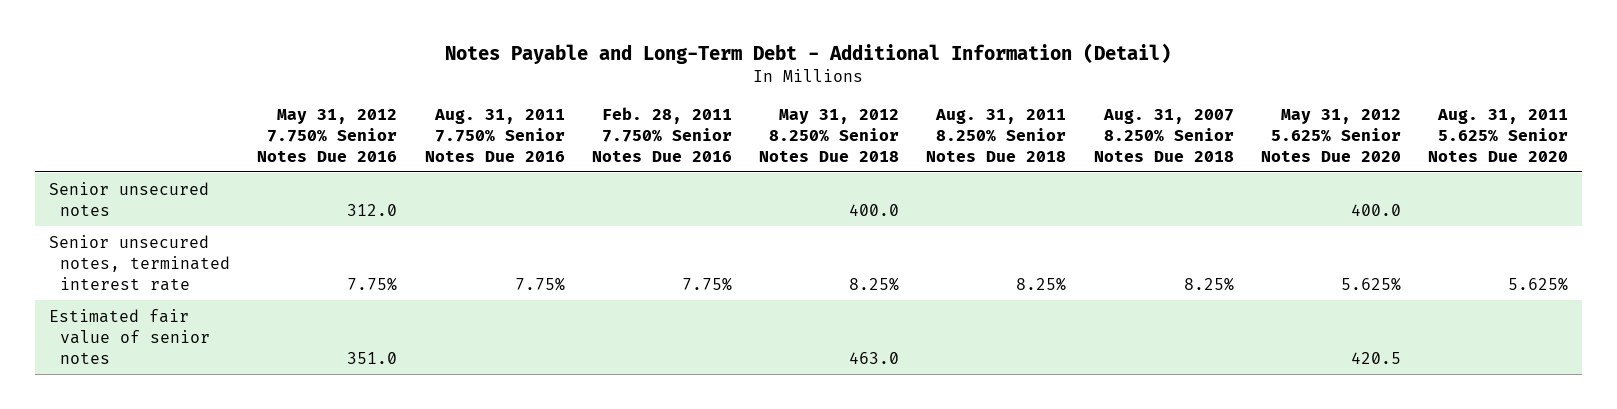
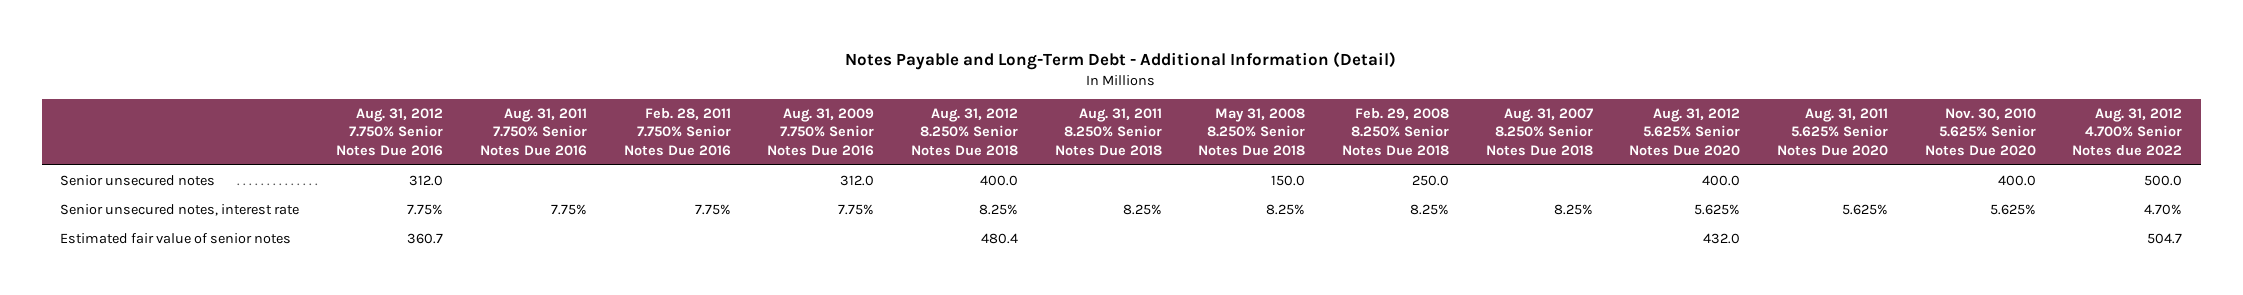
[257,108,398,162] May 31, 2012 7.750% Senior Notes Due 2016 -> none
[759,108,900,162] May 31, 2012 8.250% Senior Notes Due 2018 -> none
[1260,108,1401,162] May 31, 2012 5.625% Senior Notes Due 2020 -> none
none -> [336,108,444,156] Aug. 31, 2012 7.750% Senior Notes Due 2016
none -> [767,108,875,156] Aug. 31, 2009 7.750% Senior Notes Due 2016
none -> [910,108,1018,156] Aug. 31, 2012 8.250% Senior Notes Due 2018
none -> [1198,108,1306,156] May 31, 2008 8.250% Senior Notes Due 2018
none -> [1342,108,1450,156] Feb. 29, 2008 8.250% Senior Notes Due 2018
none -> [1629,108,1741,156] Aug. 31, 2012 5.625% Senior Notes Due 2020
none -> [1924,108,2036,156] Nov. 30, 2010 5.625% Senior Notes Due 2020
none -> [2072,108,2183,156] Aug. 31, 2012 4.700% Senior Notes due 2022
[48,234,231,291] Senior unsecured notes, terminated interest rate -> [60,203,300,216] Senior unsecured notes, interest rate

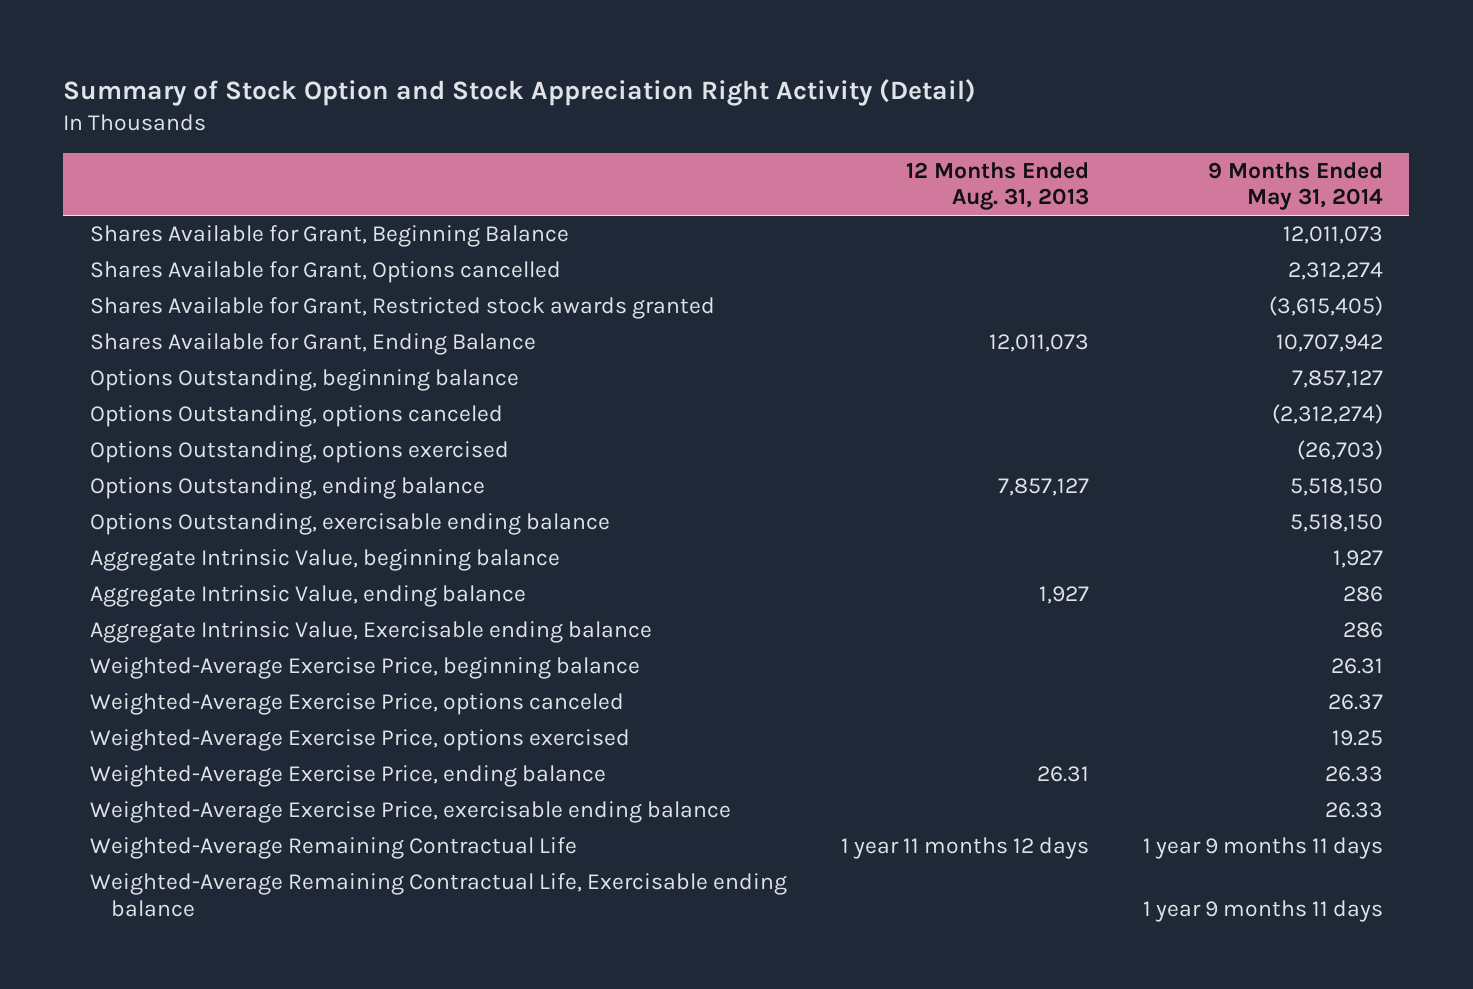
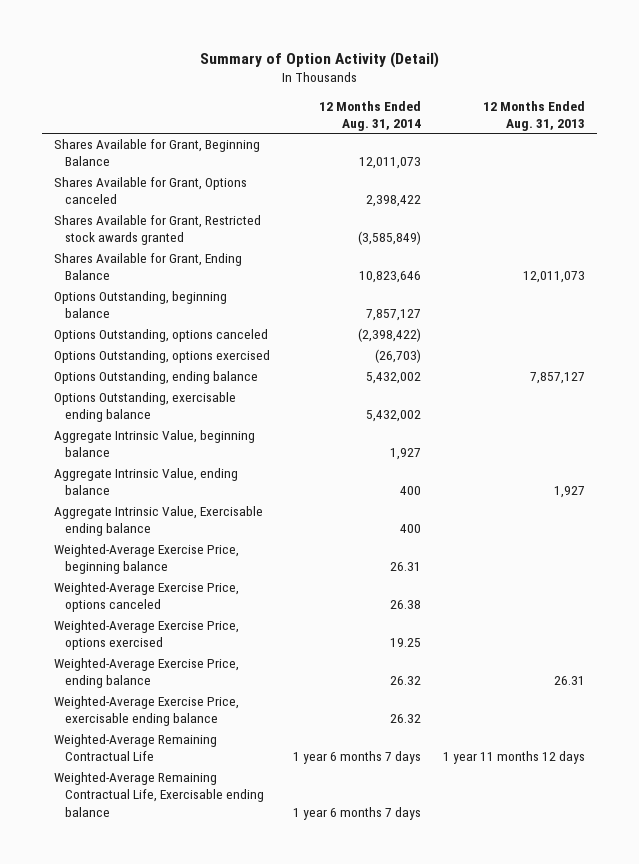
[63,78,977,106] Summary of Stock Option and Stock Appreciation Right Activity (Detail) -> [199,51,439,68] Summary of Option Activity (Detail)
[1207,161,1383,211] 9 Months Ended May 31, 2014 -> none
none -> [318,100,421,131] 12 Months Ended Aug. 31, 2014
[90,261,562,284] Shares Available for Grant, Options cancelled -> [53,177,247,205] Shares Available for Grant, Options canceled

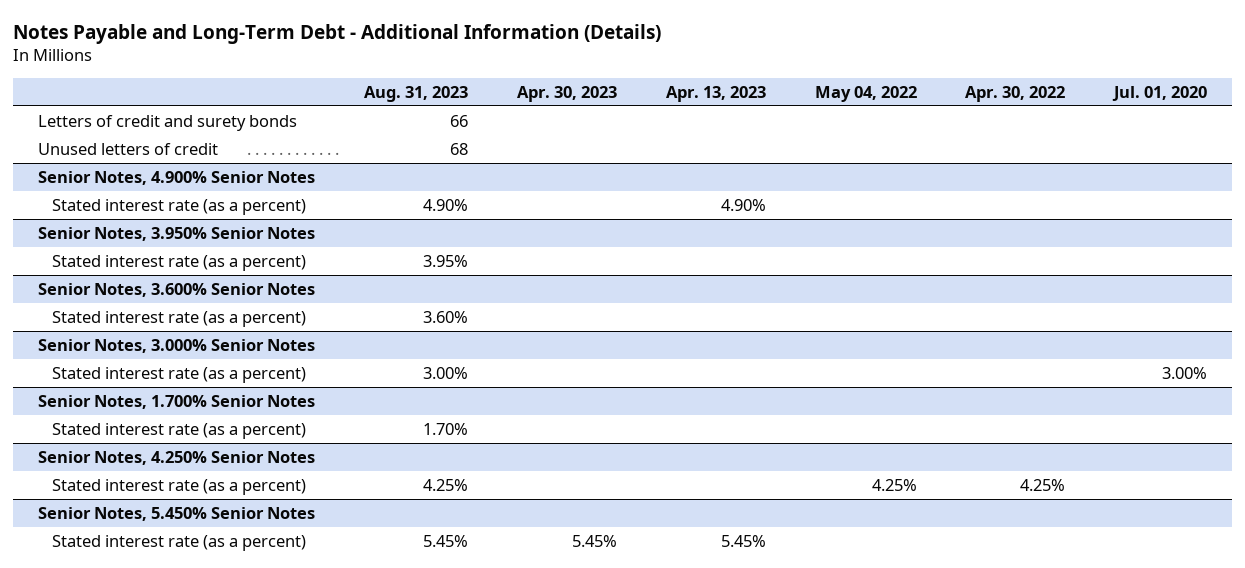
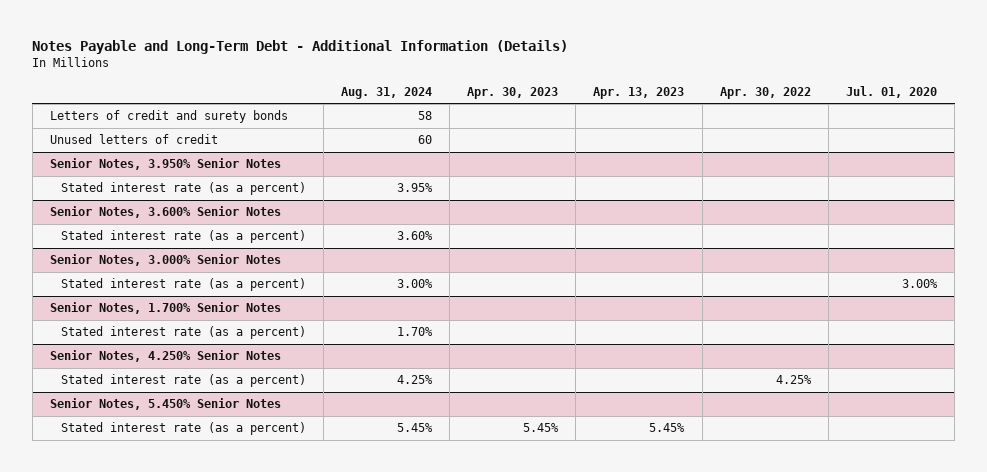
[363,85,468,102] Aug. 31, 2023 -> none
[814,85,917,102] May 04, 2022 -> none
none -> [340,86,432,99] Aug. 31, 2024
[37,171,315,186] Senior Notes, 4.900% Senior Notes -> none
[52,199,307,216] Stated interest rate (as a percent) -> none

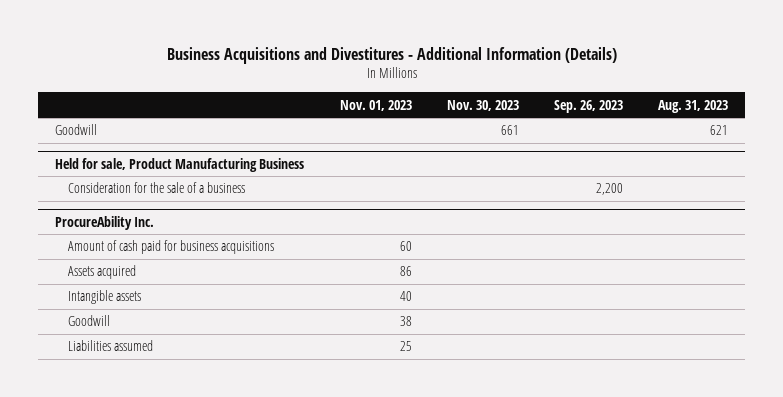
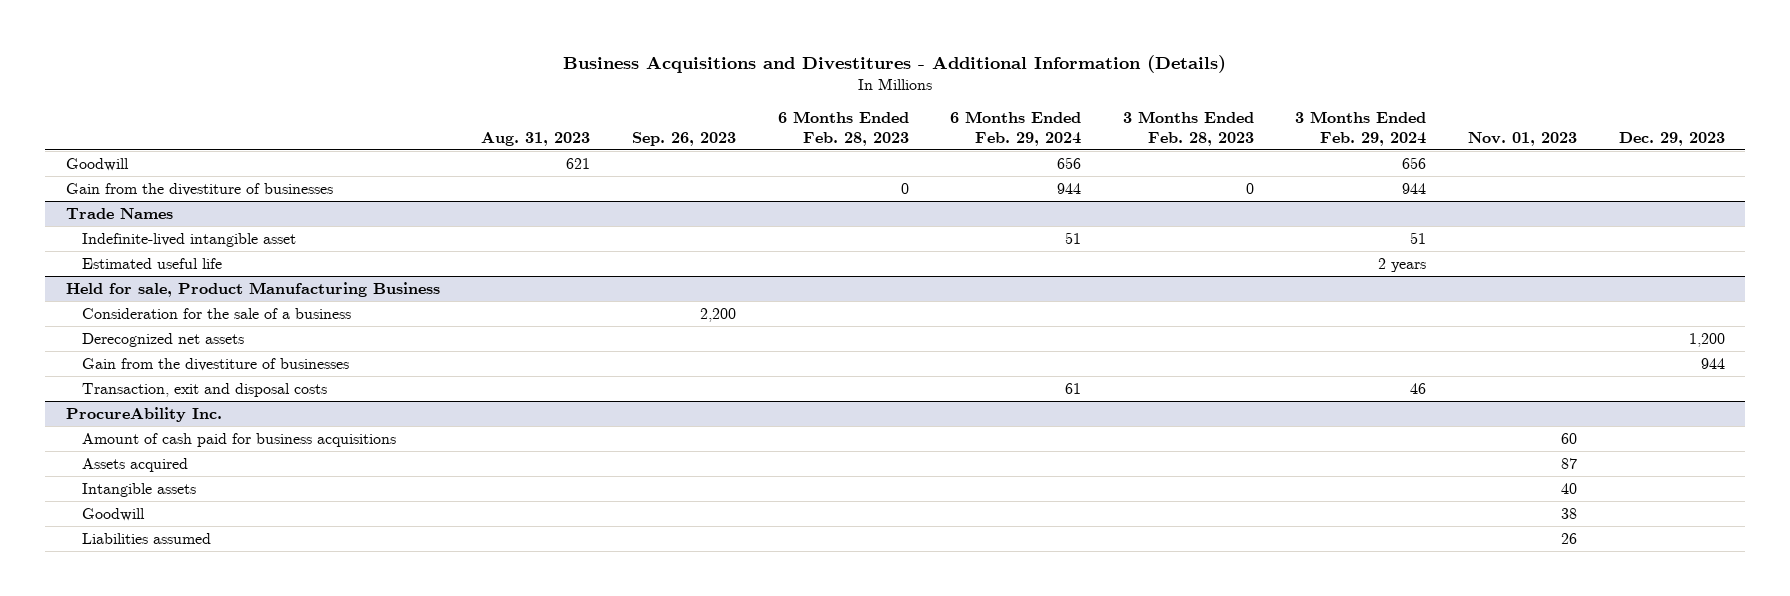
[446,99,519,111] Nov. 30, 2023 -> none
none -> [777,111,909,146] 6 Months Ended Feb. 28, 2023
none -> [950,111,1082,146] 6 Months Ended Feb. 29, 2024
none -> [1122,111,1254,146] 3 Months Ended Feb. 28, 2023
none -> [1295,111,1427,146] 3 Months Ended Feb. 29, 2024
none -> [1618,131,1725,146] Dec. 29, 2023
none -> [65,182,333,196] Gain from the divestiture of businesses
none -> [65,207,173,219] Trade Names
none -> [82,232,297,247] Indefinite-lived intangible asset
none -> [82,257,223,269] Estimated useful life
none -> [82,332,245,347] Derecognized net assets
none -> [82,357,350,371] Gain from the divestiture of businesses
none -> [82,382,328,397] Transaction, exit and disposal costs
[399,266,412,277] 86 -> [1560,457,1577,469] 87
[399,341,412,352] 25 -> [1560,532,1577,544] 26

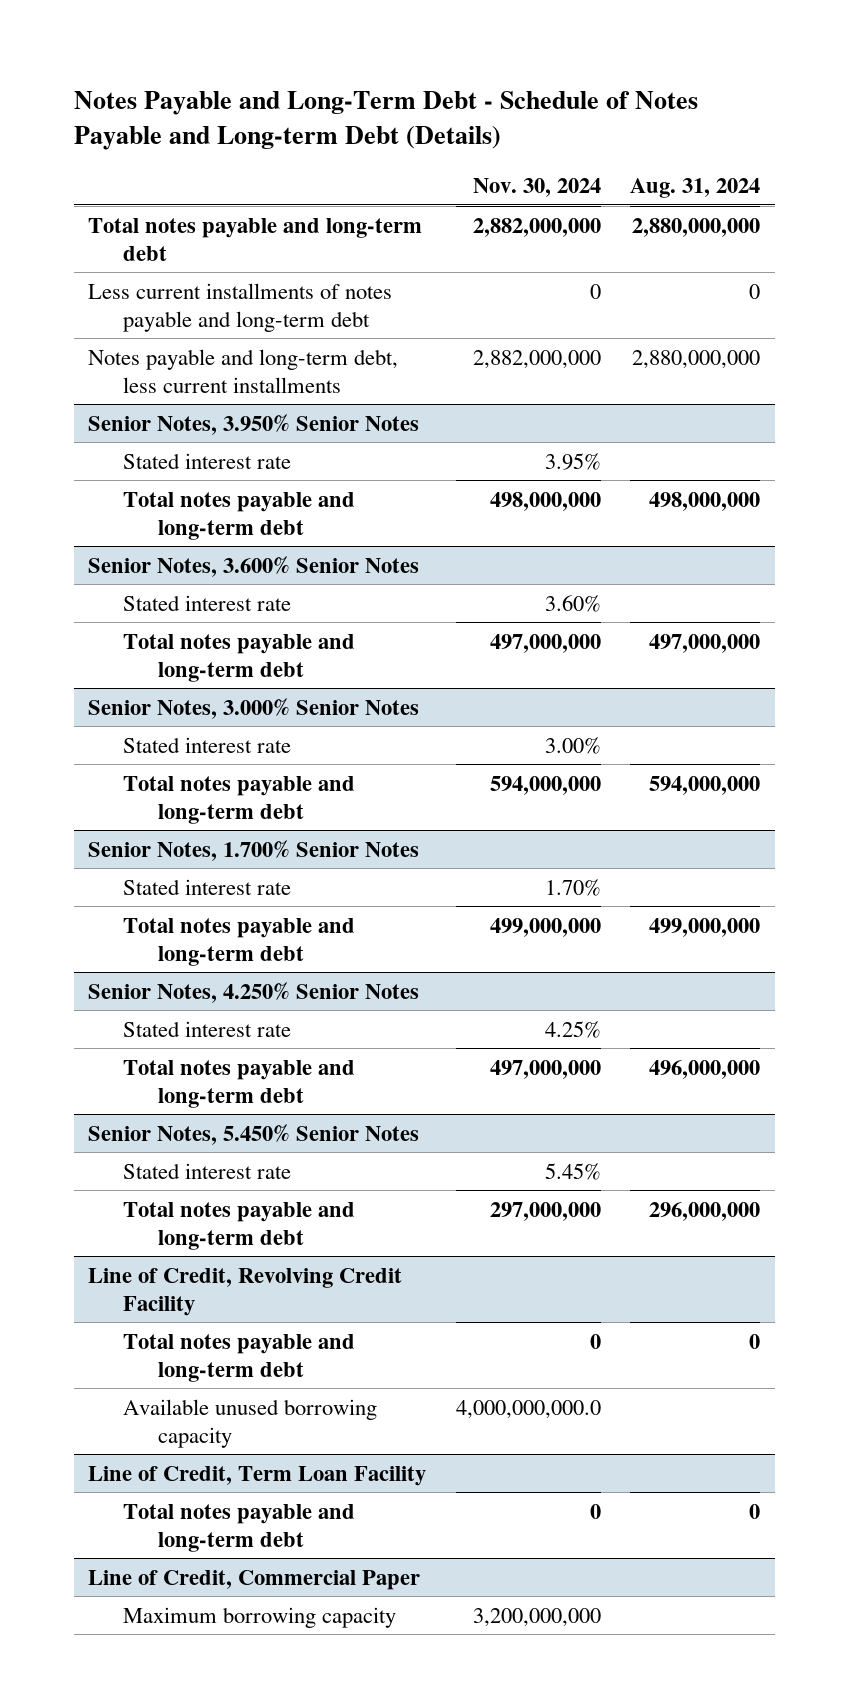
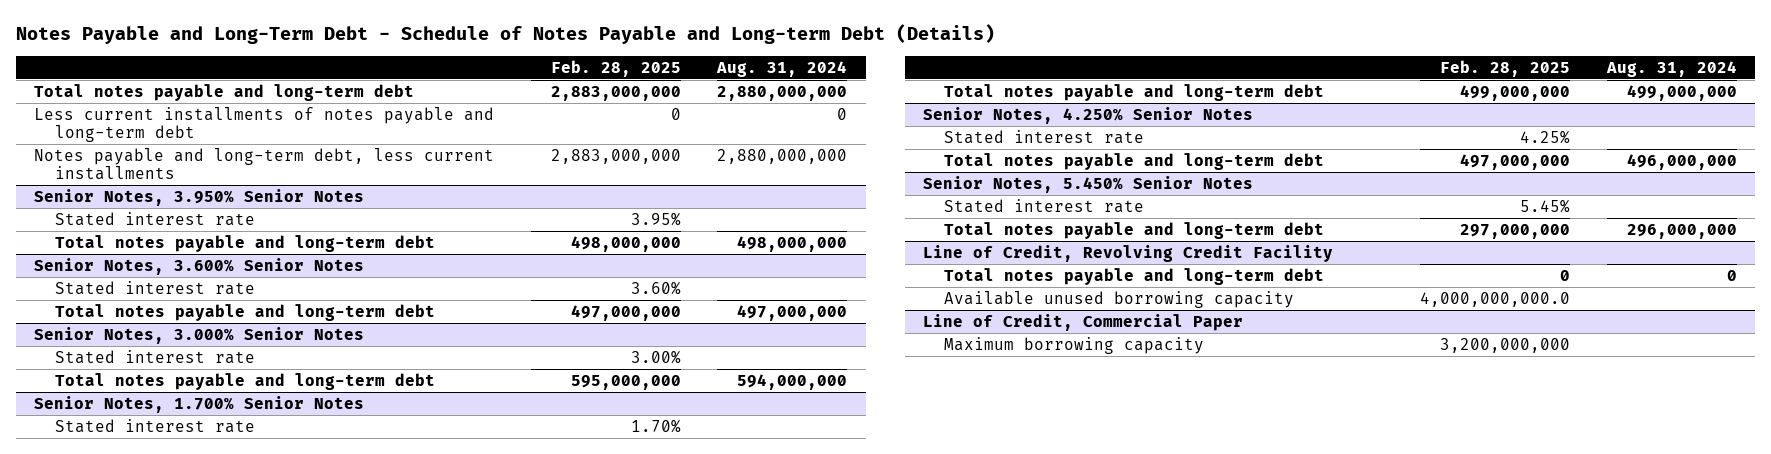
[472,178,601,198] Nov. 30, 2024 -> none
none -> [550,59,681,77] Feb. 28, 2025
[88,1465,427,1486] Line of Credit, Term Loan Facility -> none
[123,1503,356,1552] Total notes payable and long-term debt -> none

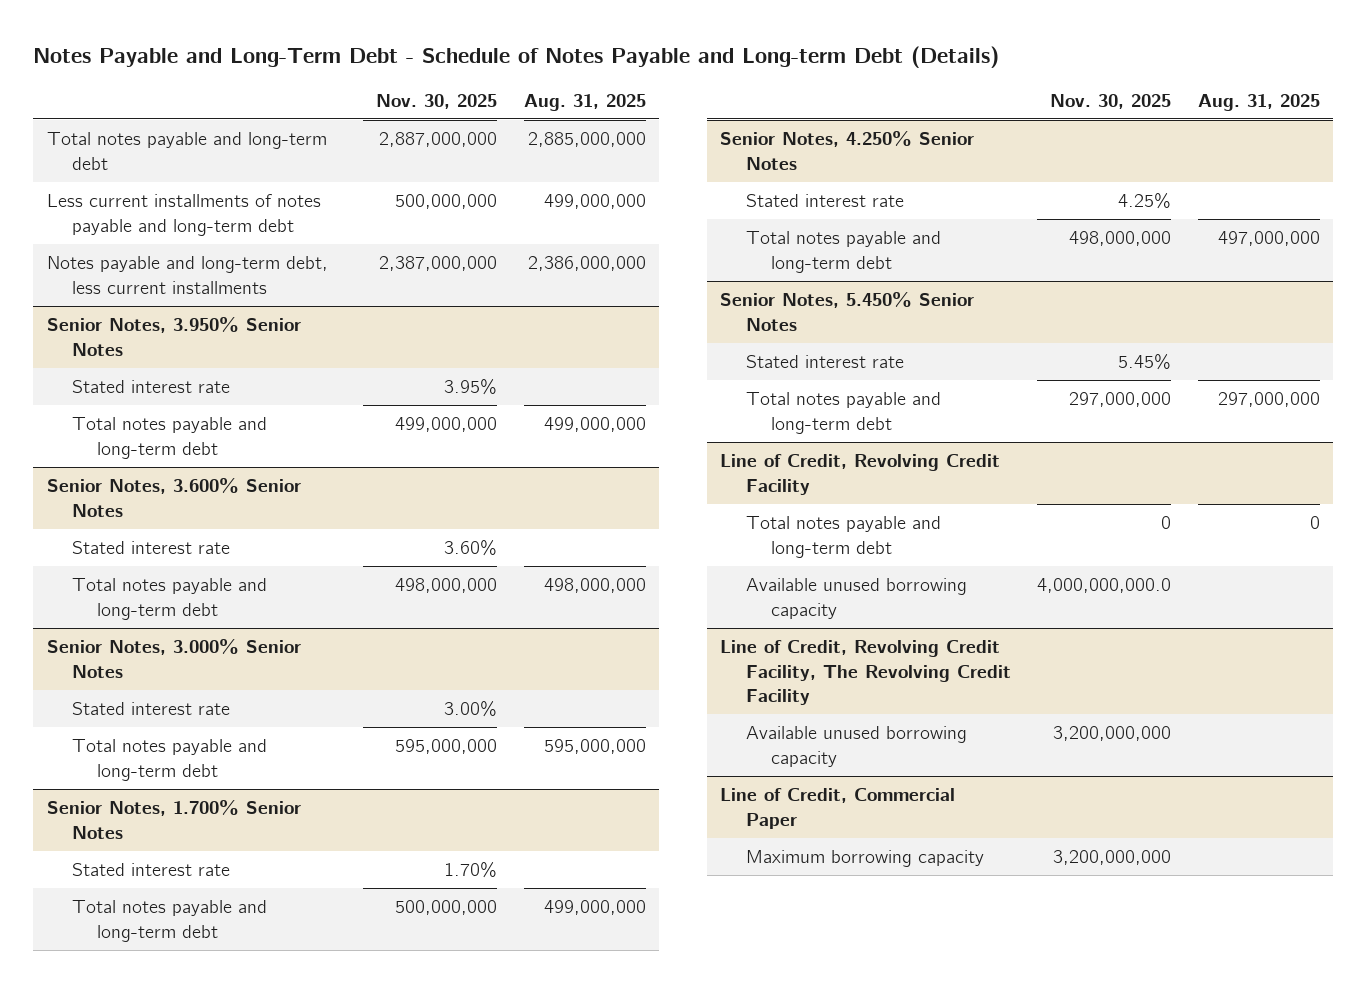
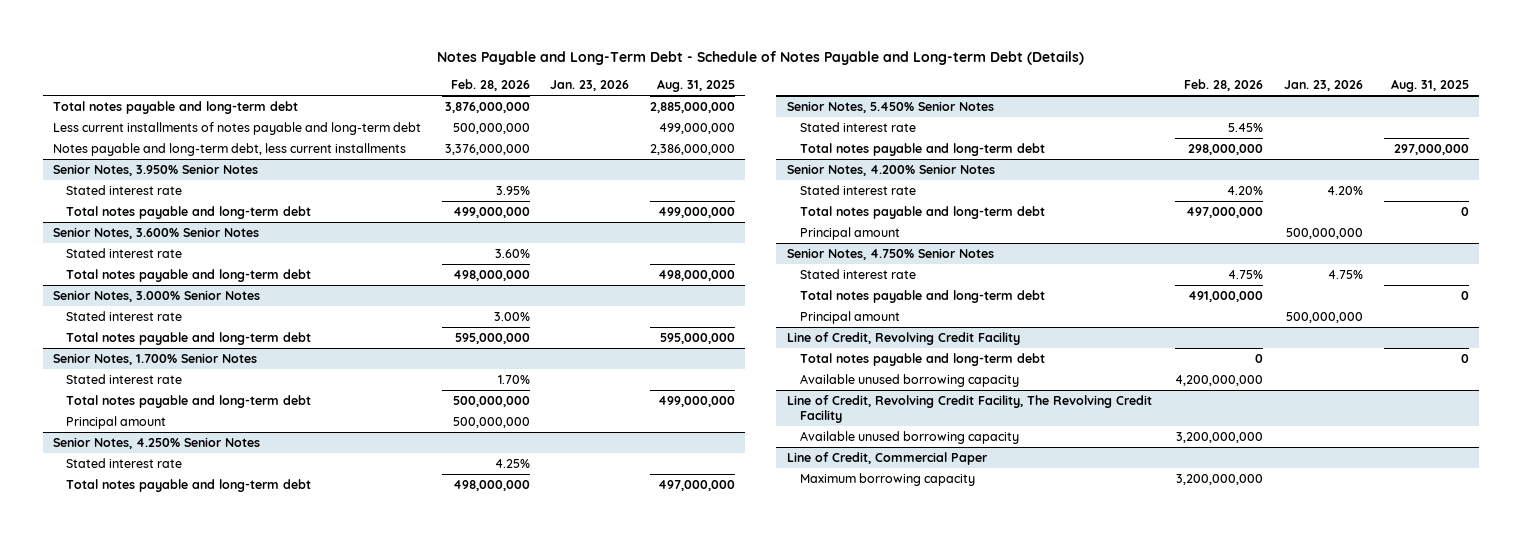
[376,94,498,110] Nov. 30, 2025 -> none
none -> [450,78,530,91] Feb. 28, 2026
none -> [550,79,630,91] Jan. 23, 2026
none -> [66,415,167,429] Principal amount
none -> [786,163,995,176] Senior Notes, 4.200% Senior Notes
none -> [799,184,916,195] Stated interest rate
none -> [799,205,1045,219] Total notes payable and long-term debt
none -> [799,226,900,240] Principal amount
none -> [786,247,994,260] Senior Notes, 4.750% Senior Notes
none -> [799,268,916,279] Stated interest rate
none -> [799,289,1045,303] Total notes payable and long-term debt
none -> [799,310,900,324] Principal amount

